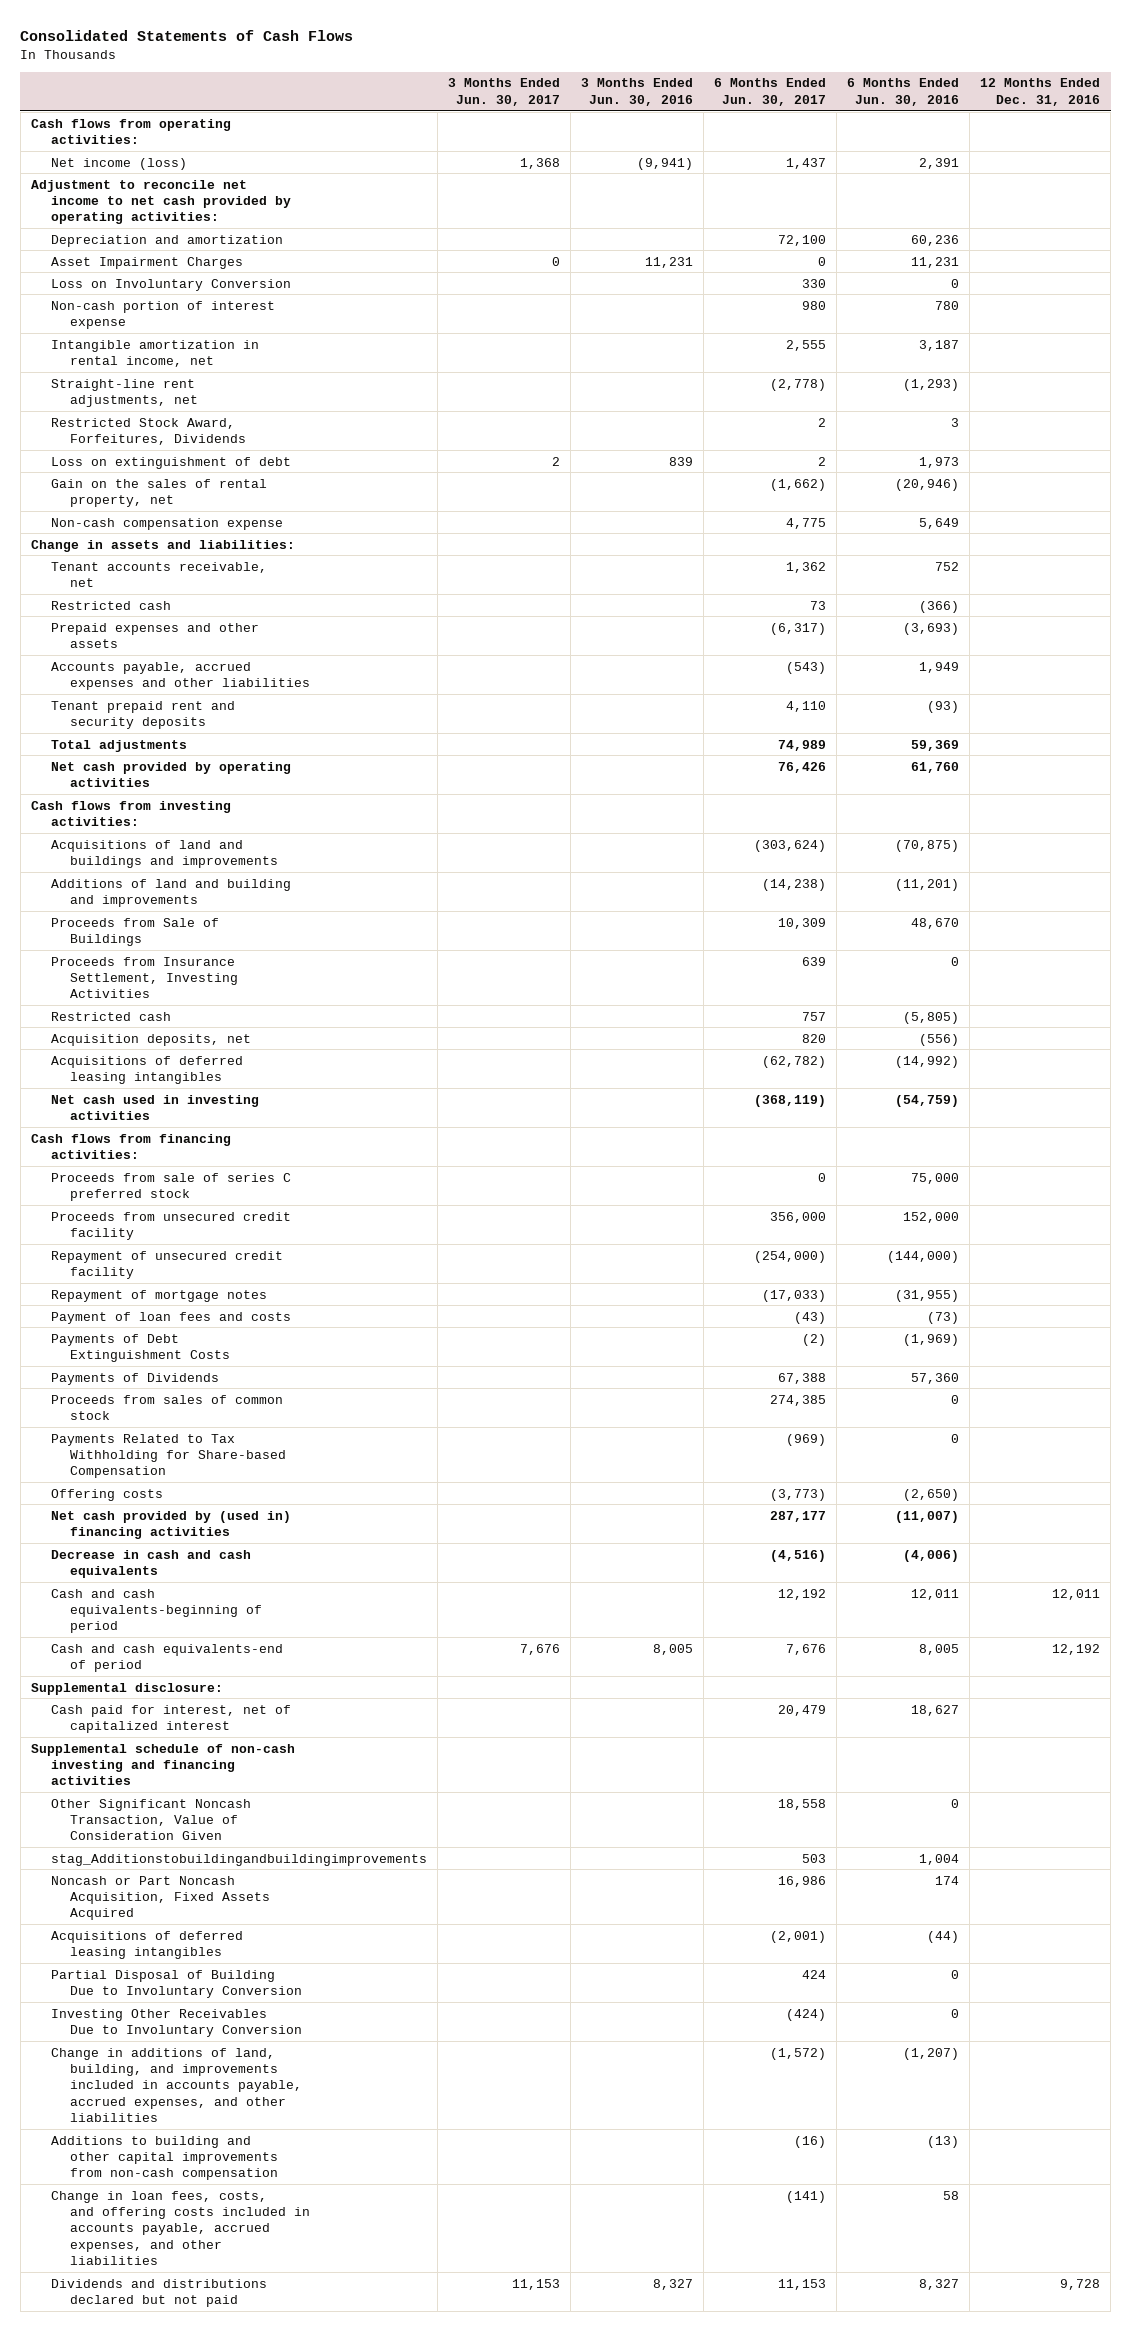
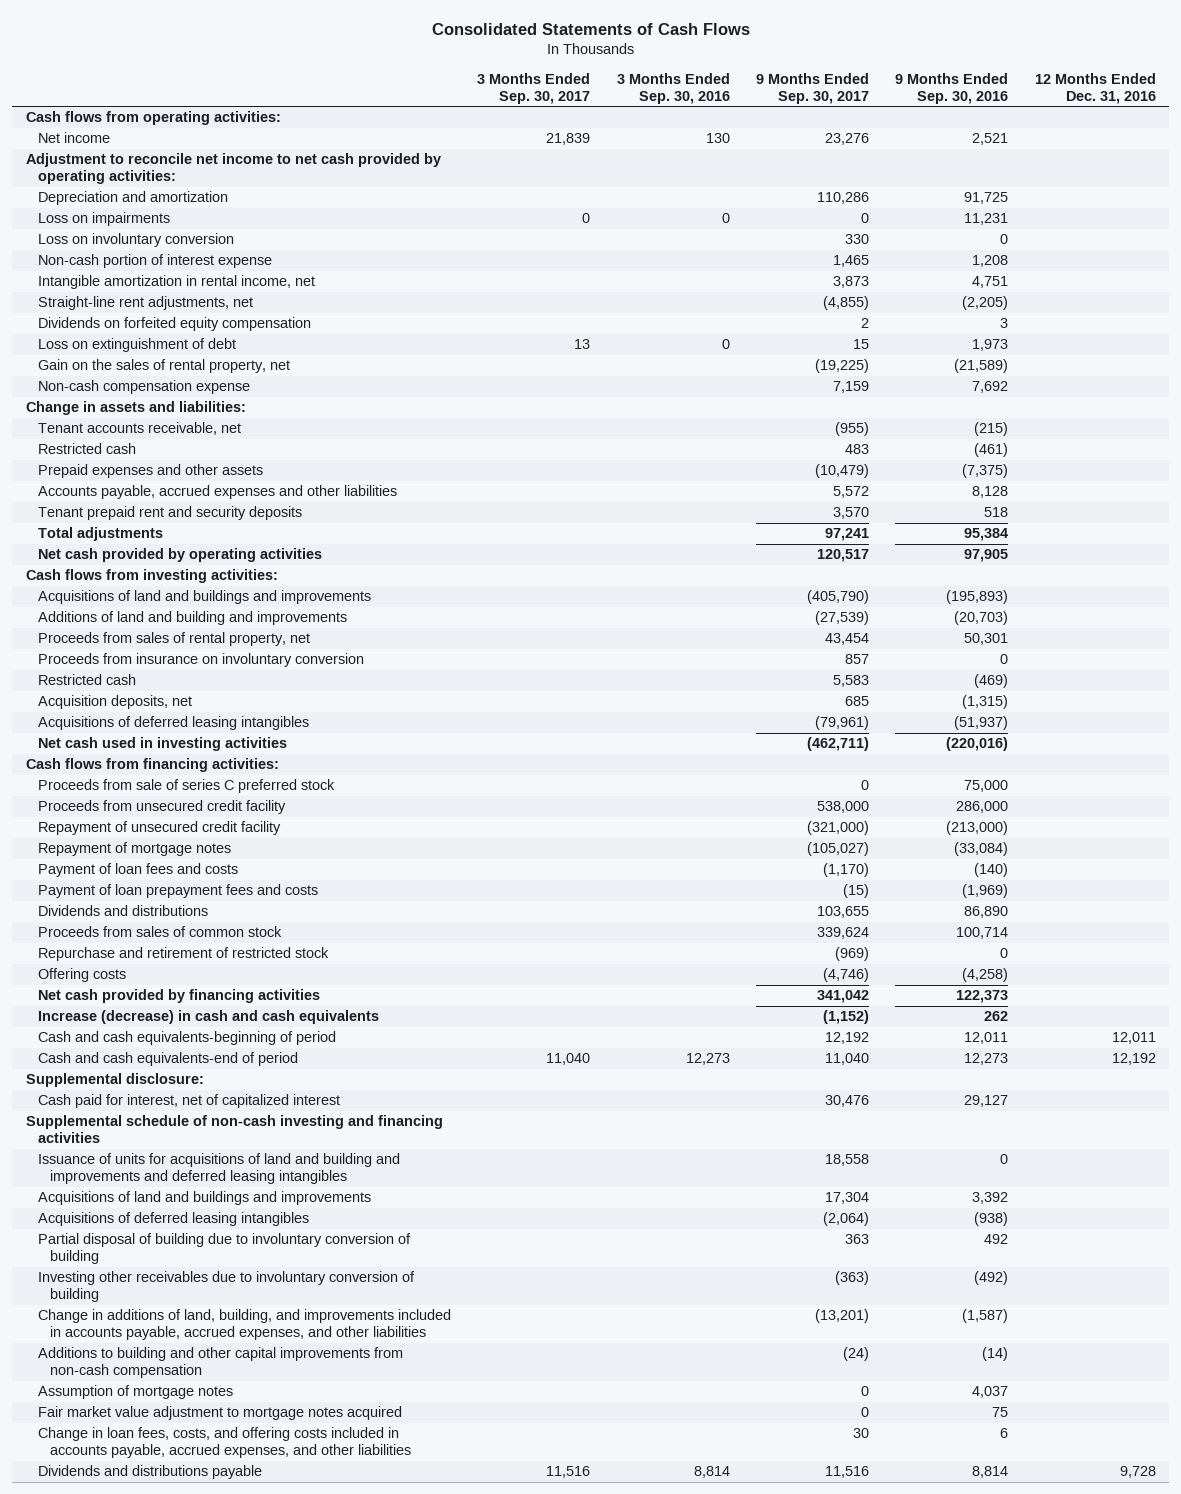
[447,78,560,106] 3 Months Ended Jun. 30, 2017 -> none
[580,78,693,106] 3 Months Ended Jun. 30, 2016 -> none
[713,78,826,106] 6 Months Ended Jun. 30, 2017 -> none
[847,78,960,106] 6 Months Ended Jun. 30, 2016 -> none
none -> [477,73,591,105] 3 Months Ended Sep. 30, 2017
none -> [616,73,730,105] 3 Months Ended Sep. 30, 2016
none -> [755,73,869,105] 9 Months Ended Sep. 30, 2017
none -> [895,73,1009,105] 9 Months Ended Sep. 30, 2016
[50,157,187,170] Net income (loss) -> [37,132,110,144] Net income
[50,256,243,269] Asset Impairment Charges -> [37,212,170,227] Loss on impairments
[50,278,291,291] Loss on Involuntary Conversion -> [37,233,234,248] Loss on involuntary conversion
[50,417,247,445] Restricted Stock Award, Forfeitures, Dividends -> [37,317,311,332] Dividends on forfeited equity compensation
[50,917,219,946] Proceeds from Sale of Buildings -> [37,632,310,647] Proceeds from sales of rental property, net
[50,956,239,999] Proceeds from Insurance Settlement, Investing Activities -> [37,653,364,668] Proceeds from insurance on involuntary conversion
[50,1333,231,1362] Payments of Debt Extinguishment Costs -> [37,884,318,899] Payment of loan prepayment fees and costs
[50,1372,219,1385] Payments of Dividends -> [37,905,208,917] Dividends and distributions
[50,1433,287,1479] Payments Related to Tax Withholding for Share-based Compensation -> [37,947,329,962] Repurchase and retirement of restricted stock
[50,1510,291,1539] Net cash provided by (used in) financing activities -> [37,989,320,1004] Net cash provided by financing activities
[50,1549,251,1578] Decrease in cash and cash equivalents -> [37,1010,379,1025] Increase (decrease) in cash and cash equivalents
[50,1853,427,1866] stag_Additionstobuildingandbuildingimprovements -> none
[50,1798,251,1841] Other Significant Noncash Transaction, Value of Consideration Given -> [37,1153,400,1185] Issuance of units for acquisitions of land and building and improvements and deferred leasing intangibles
[50,1875,271,1921] Noncash or Part Noncash Acquisition, Fixed Assets Acquired -> [37,1191,371,1206] Acquisitions of land and buildings and improvements
[50,1969,303,1998] Partial Disposal of Building Due to Involuntary Conversion -> [37,1233,411,1265] Partial disposal of building due to involuntary conversion of building
[50,2008,303,2037] Investing Other Receivables Due to Involuntary Conversion -> [37,1271,415,1303] Investing other receivables due to involuntary conversion of building
none -> [37,1385,233,1400] Assumption of mortgage notes
none -> [37,1406,402,1421] Fair market value adjustment to mortgage notes acquired
[50,2278,267,2307] Dividends and distributions declared but not paid -> [37,1465,262,1480] Dividends and distributions payable

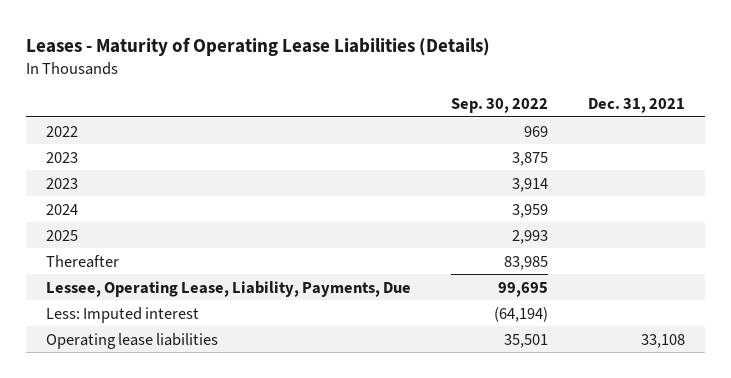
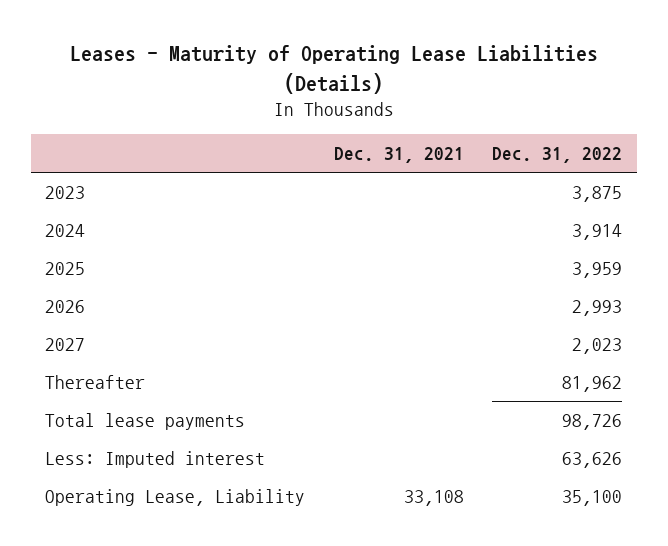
[450,97,548,113] Sep. 30, 2022 -> none
none -> [492,147,623,164] Dec. 31, 2022
[45,125,78,137] 2022 -> none
[45,177,78,189] 2023 -> none
none -> [45,300,86,314] 2026
none -> [45,338,86,352] 2027
[45,280,411,297] Lessee, Operating Lease, Liability, Payments, Due -> [45,413,246,431] Total lease payments
[45,332,218,349] Operating lease liabilities -> [45,489,306,507] Operating Lease, Liability

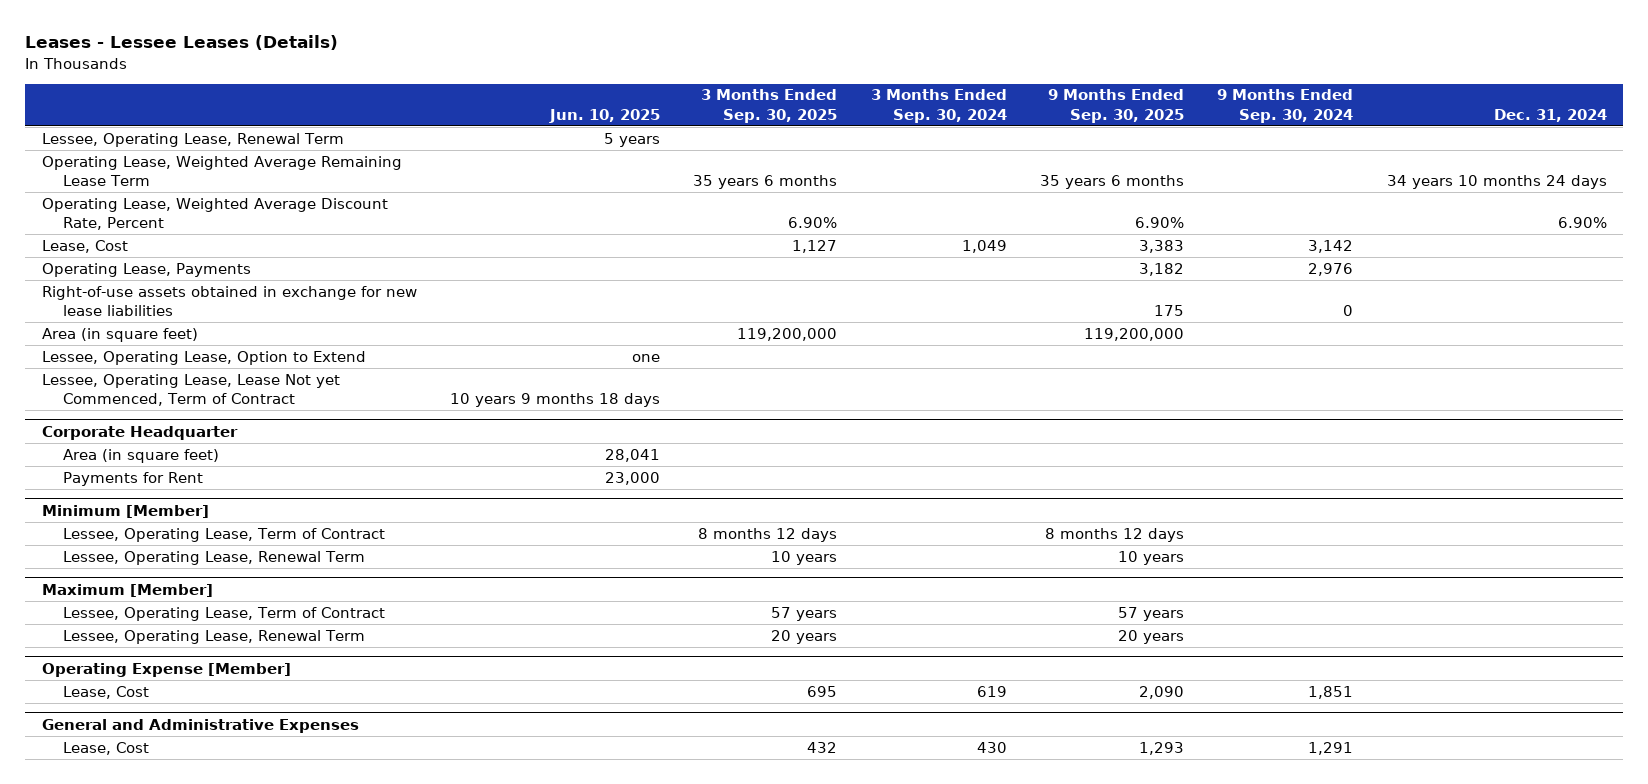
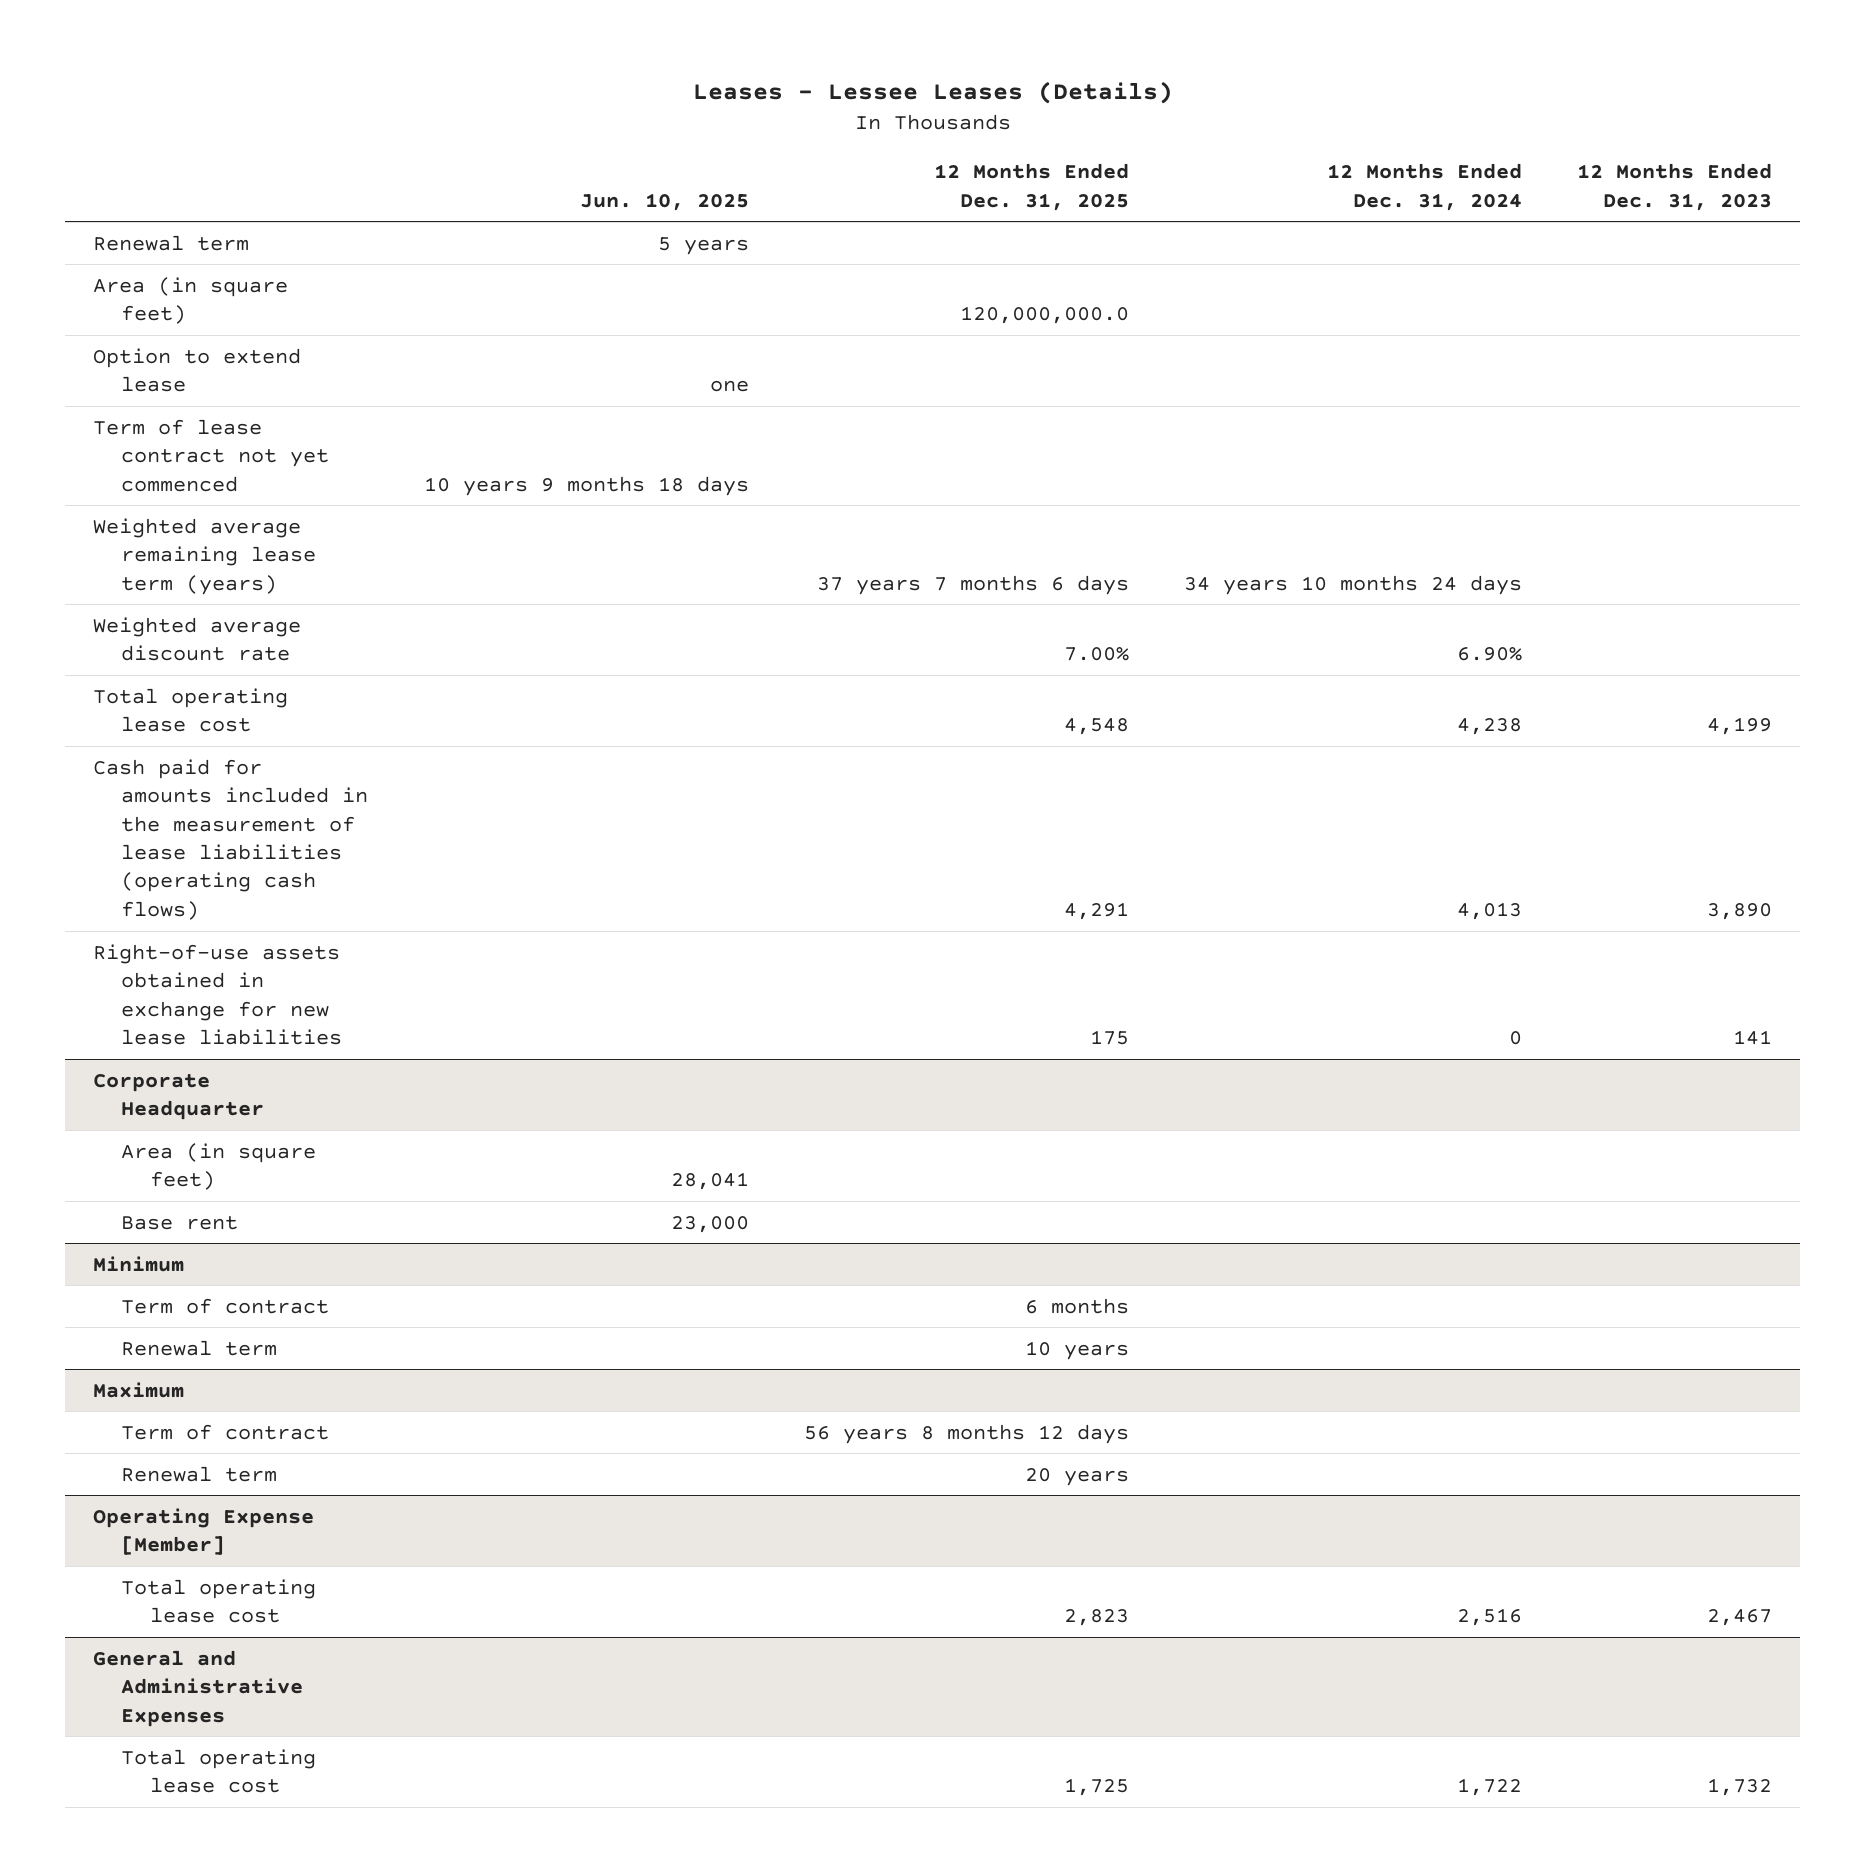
[701,89,838,123] 3 Months Ended Sep. 30, 2025 -> none
[870,89,1007,123] 3 Months Ended Sep. 30, 2024 -> none
[1047,89,1184,123] 9 Months Ended Sep. 30, 2025 -> none
[1217,89,1354,123] 9 Months Ended Sep. 30, 2024 -> none
[1493,108,1607,122] Dec. 31, 2024 -> none
none -> [933,163,1129,211] 12 Months Ended Dec. 31, 2025
none -> [1327,163,1523,211] 12 Months Ended Dec. 31, 2024
none -> [1577,163,1773,211] 12 Months Ended Dec. 31, 2023
[41,155,402,187] Operating Lease, Weighted Average Remaining Lease Term -> none
[41,197,388,231] Operating Lease, Weighted Average Discount Rate, Percent -> none
[41,239,128,253] Lease, Cost -> none
[41,262,251,277] Operating Lease, Payments -> none
[41,132,344,147] Lessee, Operating Lease, Renewal Term -> [92,234,249,251] Renewal term
[41,350,366,365] Lessee, Operating Lease, Option to Extend -> [92,347,301,393] Option to extend lease
[41,373,340,407] Lessee, Operating Lease, Lease Not yet Commenced, Term of Contract -> [92,418,330,492] Term of lease contract not yet commenced
none -> [92,517,317,595] Weighted average remaining lease term (years)
none -> [92,616,301,662] Weighted average discount rate
none -> [92,687,288,733] Total operating lease cost
none -> [92,758,369,920] Cash paid for amounts included in the measurement of lease liabilities (operating cash flows)
[41,285,417,317] Right-of-use assets obtained in exchange for new lease liabilities -> [92,943,343,1045] Right-of-use assets obtained in exchange for new lease liabilities
[63,471,204,486] Payments for Rent -> [121,1215,239,1230] Base rent
[41,504,209,518] Minimum [Member] -> [92,1255,184,1272] Minimum
[63,527,386,542] Lessee, Operating Lease, Term of Contract -> [121,1297,330,1314] Term of contract
[63,550,366,565] Lessee, Operating Lease, Renewal Term -> [121,1339,278,1356] Renewal term
[41,583,213,597] Maximum [Member] -> [92,1381,184,1398] Maximum
[63,606,386,621] Lessee, Operating Lease, Term of Contract -> [121,1423,330,1440] Term of contract
[63,629,366,644] Lessee, Operating Lease, Renewal Term -> [121,1465,278,1482] Renewal term
[63,685,150,699] Lease, Cost -> [121,1578,317,1624] Total operating lease cost
[63,741,150,755] Lease, Cost -> [121,1748,317,1794] Total operating lease cost

